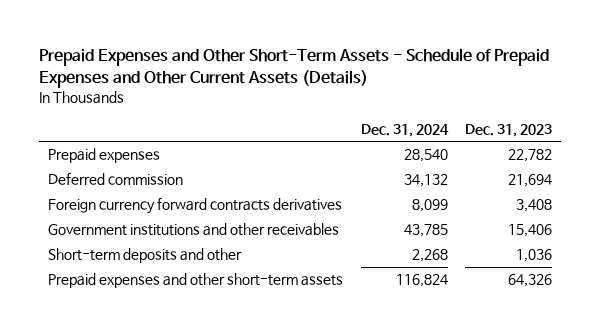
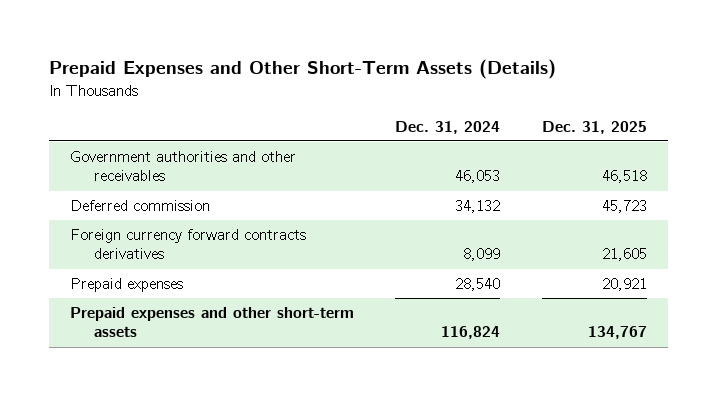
[39,48,550,89] Prepaid Expenses and Other Short-Term Assets - Schedule of Prepaid Expenses and Other Current Assets (Details) -> [48,58,556,79] Prepaid Expenses and Other Short-Term Assets (Details)
[465,123,553,137] Dec. 31, 2023 -> none
none -> [542,120,648,134] Dec. 31, 2025
none -> [69,151,296,182] Government authorities and other receivables
[48,223,340,237] Government institutions and other receivables -> none
[48,248,243,264] Short-term deposits and other -> none
[48,148,161,164] Prepaid expenses -> [69,278,183,293] Prepaid expenses

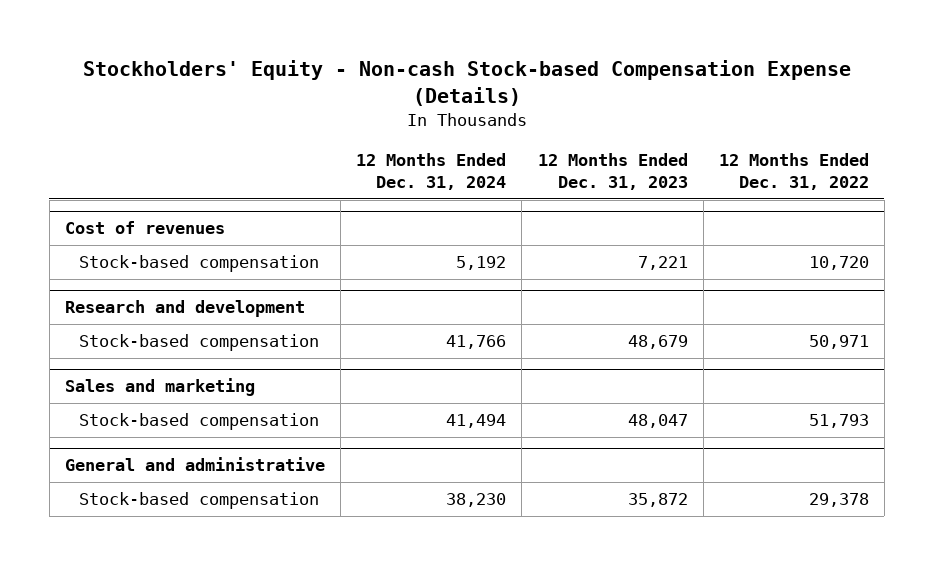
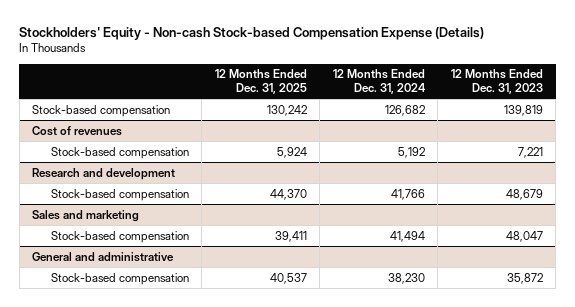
[718,153,869,191] 12 Months Ended Dec. 31, 2022 -> none
none -> [214,69,307,94] 12 Months Ended Dec. 31, 2025
none -> [32,104,171,117] Stock-based compensation

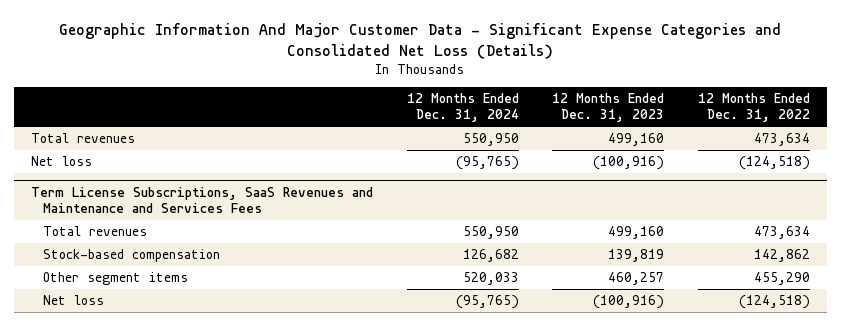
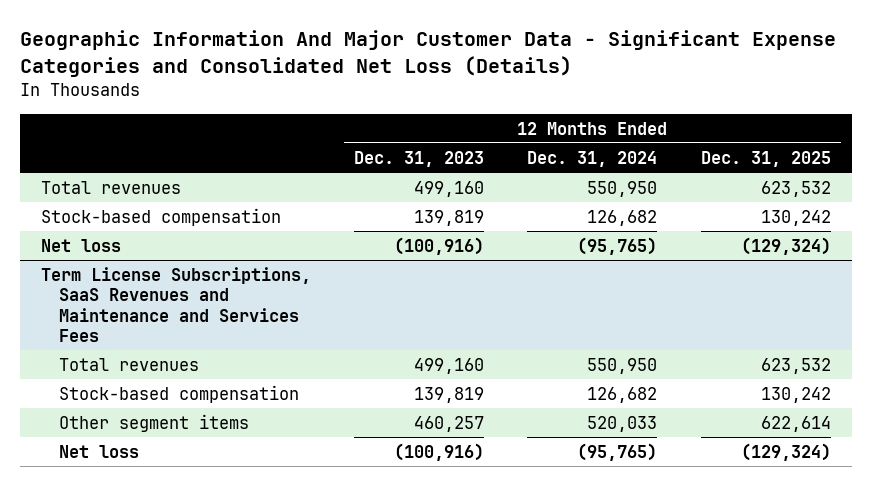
[697,93,810,123] 12 Months Ended Dec. 31, 2022 -> none
none -> [700,150,831,167] Dec. 31, 2025
none -> [41,207,282,226] Stock-based compensation

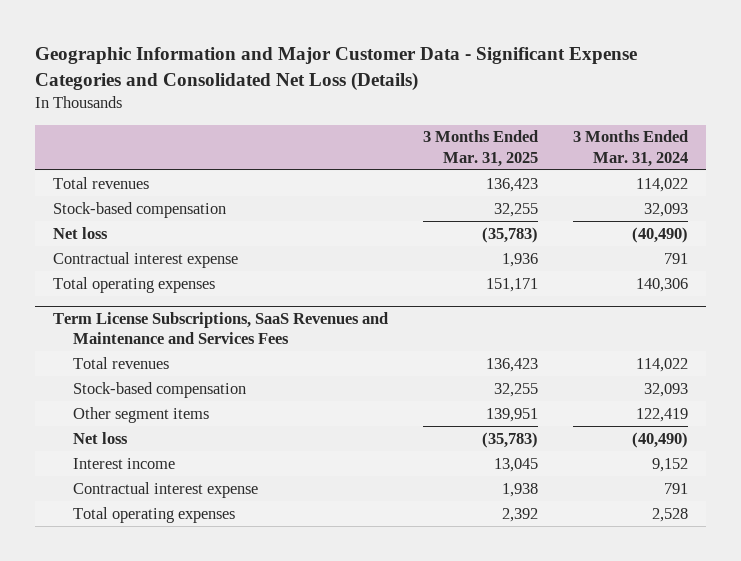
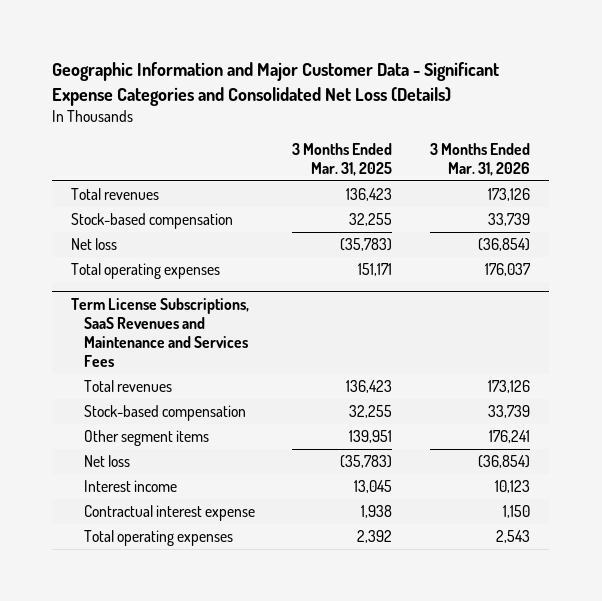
[573,130,689,167] 3 Months Ended Mar. 31, 2024 -> none
none -> [430,143,531,177] 3 Months Ended Mar. 31, 2026
[52,251,238,268] Contractual interest expense -> none

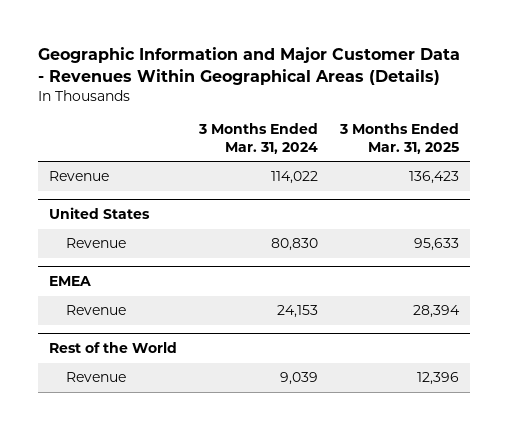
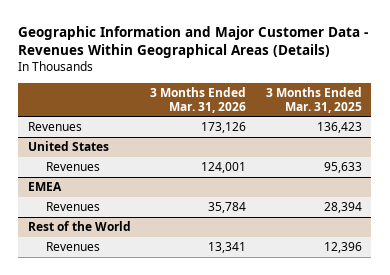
[198,122,319,154] 3 Months Ended Mar. 31, 2024 -> none
none -> [150,86,247,113] 3 Months Ended Mar. 31, 2026
[49,171,110,182] Revenue -> [27,122,82,132] Revenues
[66,238,127,249] Revenue -> [45,162,100,172] Revenues
[66,305,127,316] Revenue -> [45,202,100,212] Revenues
[66,372,127,383] Revenue -> [45,242,100,252] Revenues

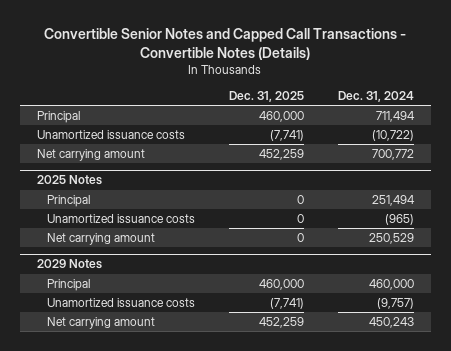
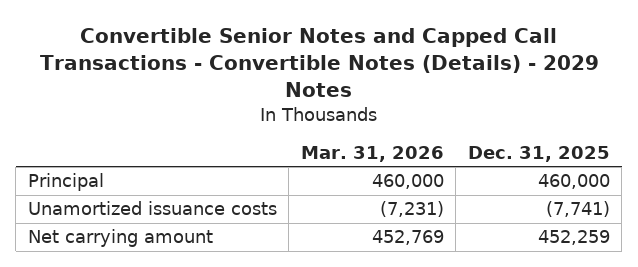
[44,27,407,60] Convertible Senior Notes and Capped Call Transactions - Convertible Notes (Details) -> [39,28,599,98] Convertible Senior Notes and Capped Call Transactions - Convertible Notes (Details) - 2029 Notes
[338,91,415,103] Dec. 31, 2024 -> none
none -> [300,145,444,162] Mar. 31, 2026
[36,175,102,186] 2025 Notes -> none
[47,195,91,208] Principal -> none
[47,214,196,224] Unamortized issuance costs -> none
[47,233,156,246] Net carrying amount -> none
[36,259,102,270] 2029 Notes -> none
[47,279,91,292] Principal -> none
[47,298,196,308] Unamortized issuance costs -> none
[47,317,156,330] Net carrying amount -> none

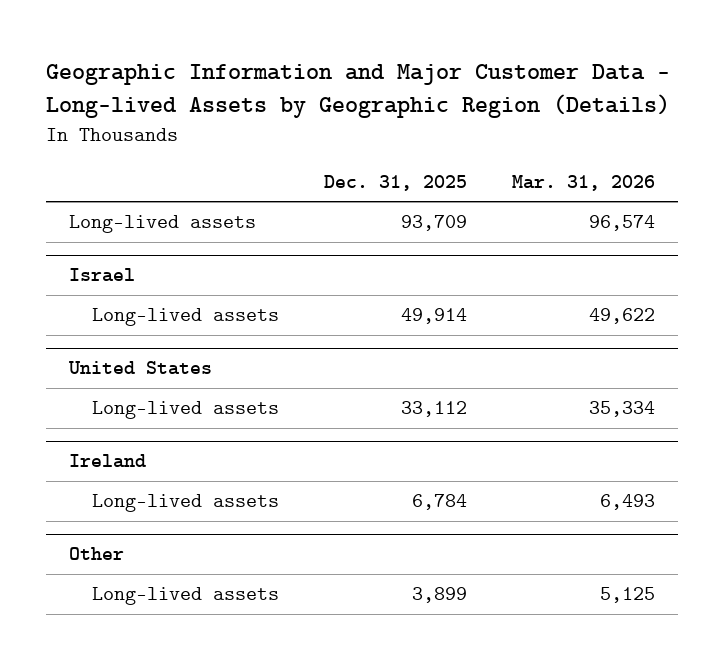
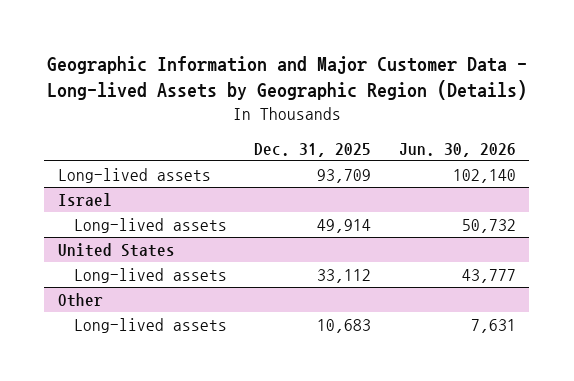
[512,174,656,191] Mar. 31, 2026 -> none
none -> [398,142,516,157] Jun. 30, 2026
[69,454,147,469] Ireland -> none
[91,494,279,513] Long-lived assets -> none
[411,587,467,604] 3,899 -> [317,318,372,333] 10,683

